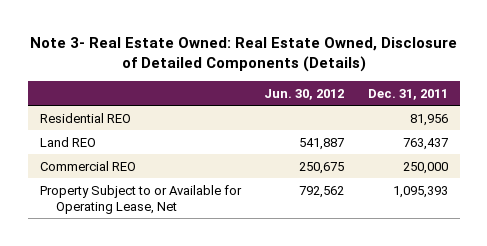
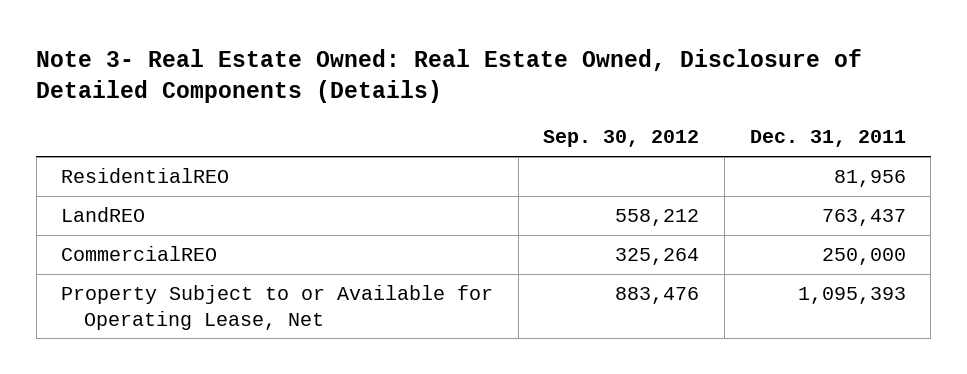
[264,88,345,100] Jun. 30, 2012 -> none
none -> [543,130,700,148] Sep. 30, 2012
[39,112,131,123] Residential REO -> [61,167,230,183] ResidentialREO
[39,136,96,147] Land REO -> [61,206,146,222] LandREO
[39,160,136,171] Commercial REO -> [61,245,218,261] CommercialREO

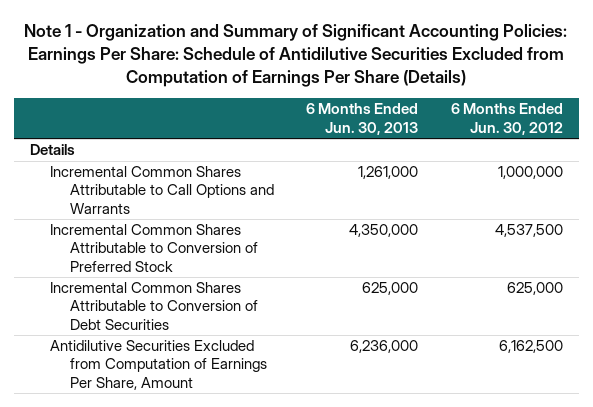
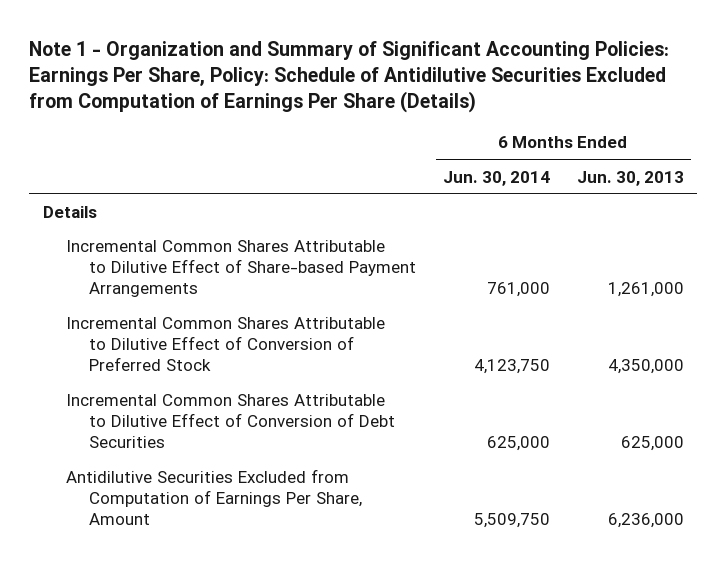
[24,23,568,88] Note 1 - Organization and Summary of Significant Accounting Policies: Earnings Per Share: Schedule of Antidilutive Securities Excluded from Computation of Earnings Per Share (Details) -> [29,40,670,114] Note 1 - Organization and Summary of Significant Accounting Policies: Earnings Per Share, Policy: Schedule of Antidilutive Securities Excluded from Computation of Earnings Per Share (Details)
[450,103,563,135] 6 Months Ended Jun. 30, 2012 -> none
none -> [442,170,550,186] Jun. 30, 2014
[49,166,274,214] Incremental Common Shares Attributable to Call Options and Warrants -> [65,240,416,298] Incremental Common Shares Attributable to Dilutive Effect of Share-based Payment Arrangements
[49,224,258,272] Incremental Common Shares Attributable to Conversion of Preferred Stock -> [65,317,385,372] Incremental Common Shares Attributable to Dilutive Effect of Conversion of Preferred Stock
[49,282,258,330] Incremental Common Shares Attributable to Conversion of Debt Securities -> [65,394,395,449] Incremental Common Shares Attributable to Dilutive Effect of Conversion of Debt Securities

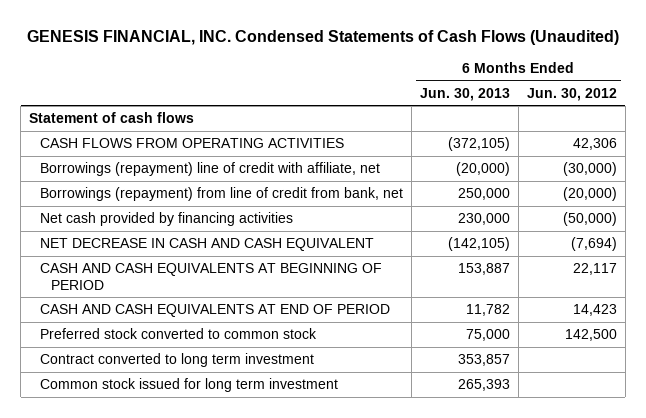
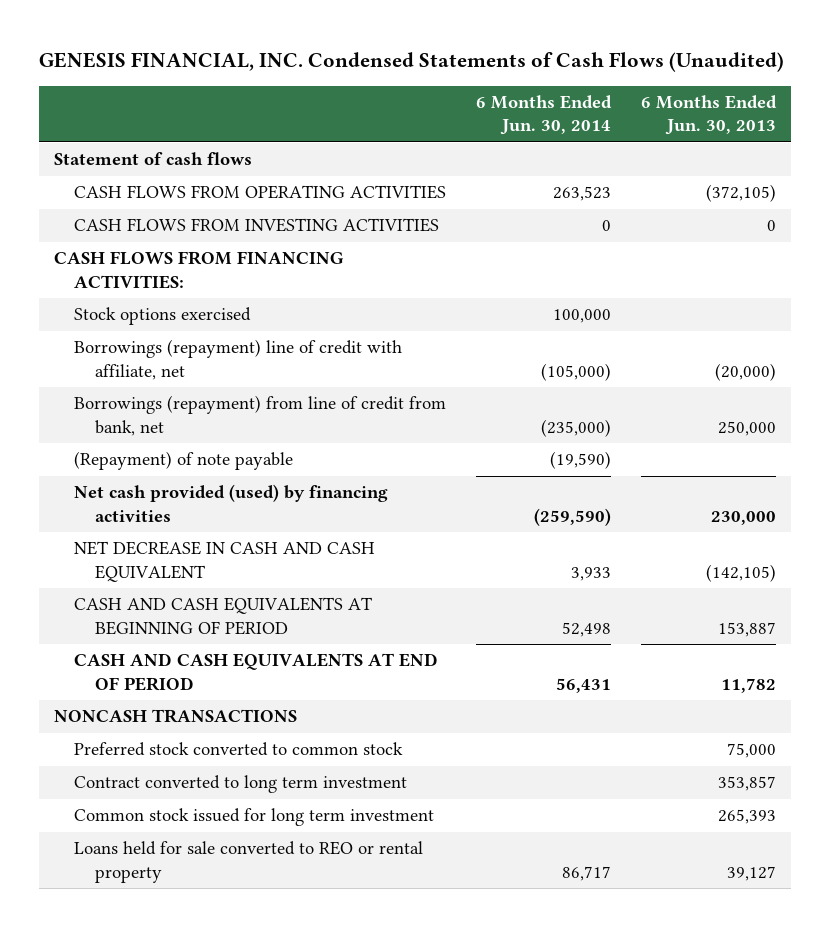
[526,87,617,101] Jun. 30, 2012 -> none
none -> [476,94,613,136] 6 Months Ended Jun. 30, 2014
none -> [74,218,440,233] CASH FLOWS FROM INVESTING ACTIVITIES
none -> [53,251,344,289] CASH FLOWS FROM FINANCING ACTIVITIES:
none -> [74,307,252,326] Stock options exercised
none -> [74,451,294,471] (Repayment) of note payable
[39,212,293,227] Net cash provided by financing activities -> [74,484,389,522] Net cash provided (used) by financing activities
none -> [53,709,297,724] NONCASH TRANSACTIONS
none -> [74,841,424,883] Loans held for sale converted to REO or rental property

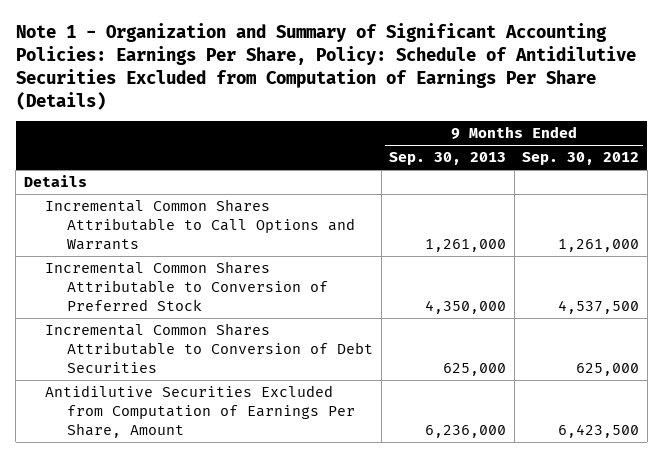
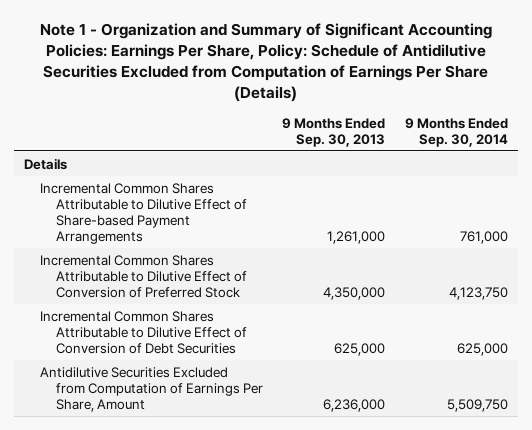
[522,152,640,166] Sep. 30, 2012 -> none
none -> [405,117,509,147] 9 Months Ended Sep. 30, 2014
[45,199,356,251] Incremental Common Shares Attributable to Call Options and Warrants -> [39,182,247,245] Incremental Common Shares Attributable to Dilutive Effect of Share-based Payment Arrangements
[45,261,329,312] Incremental Common Shares Attributable to Conversion of Preferred Stock -> [39,254,247,298] Incremental Common Shares Attributable to Dilutive Effect of Conversion of Preferred Stock
[45,323,374,374] Incremental Common Shares Attributable to Conversion of Debt Securities -> [39,310,247,354] Incremental Common Shares Attributable to Dilutive Effect of Conversion of Debt Securities

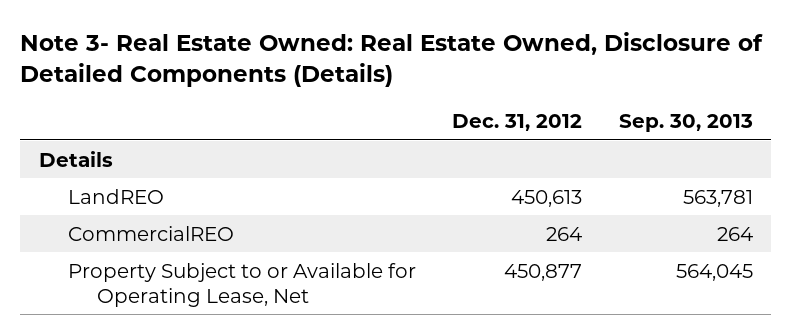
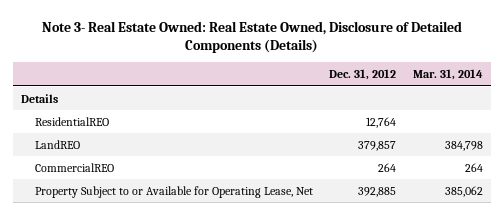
[618,113,753,132] Sep. 30, 2013 -> none
none -> [412,69,483,81] Mar. 31, 2014
none -> [35,116,110,126] ResidentialREO
[511,189,583,207] 450,613 -> [358,140,397,151] 379,857
[504,263,583,281] 450,877 -> [358,186,397,197] 392,885

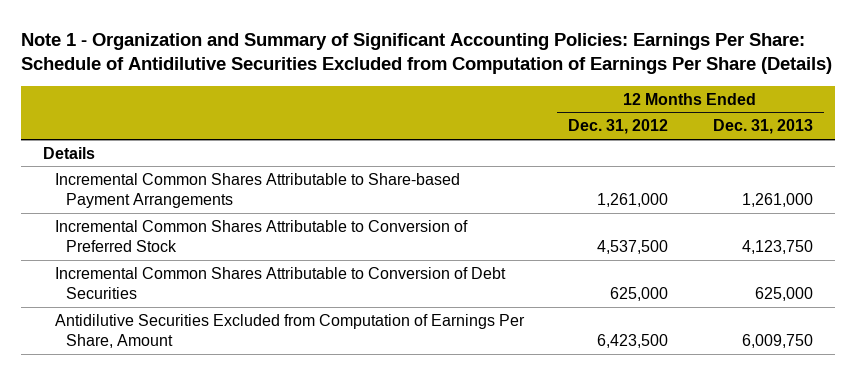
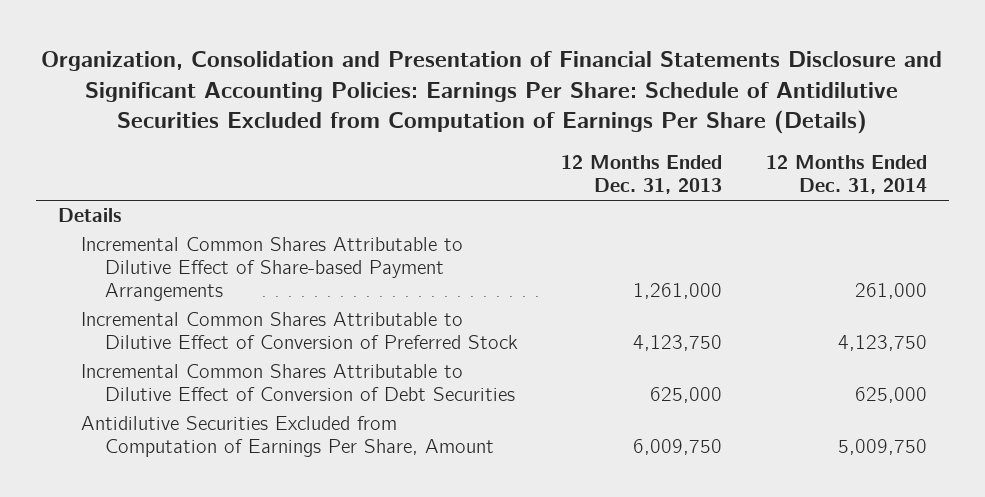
[20,32,832,75] Note 1 - Organization and Summary of Significant Accounting Policies: Earnings Per Share: Schedule of Antidilutive Securities Excluded from Computation of Earnings Per Share (Details) -> [41,50,943,135] Organization, Consolidation and Presentation of Financial Statements Disclosure and Significant Accounting Policies: Earnings Per Share: Schedule of Antidilutive Securities Excluded from Computation of Earnings Per Share (Details)
[568,119,669,135] Dec. 31, 2012 -> none
none -> [765,155,927,195] 12 Months Ended Dec. 31, 2014
[54,172,460,208] Incremental Common Shares Attributable to Share-based Payment Arrangements -> [81,237,464,302] Incremental Common Shares Attributable to Dilutive Effect of Share-based Payment Arrangements
[54,219,468,252] Incremental Common Shares Attributable to Conversion of Preferred Stock -> [81,312,518,350] Incremental Common Shares Attributable to Dilutive Effect of Conversion of Preferred Stock
[54,266,506,299] Incremental Common Shares Attributable to Conversion of Debt Securities -> [81,364,515,402] Incremental Common Shares Attributable to Dilutive Effect of Conversion of Debt Securities

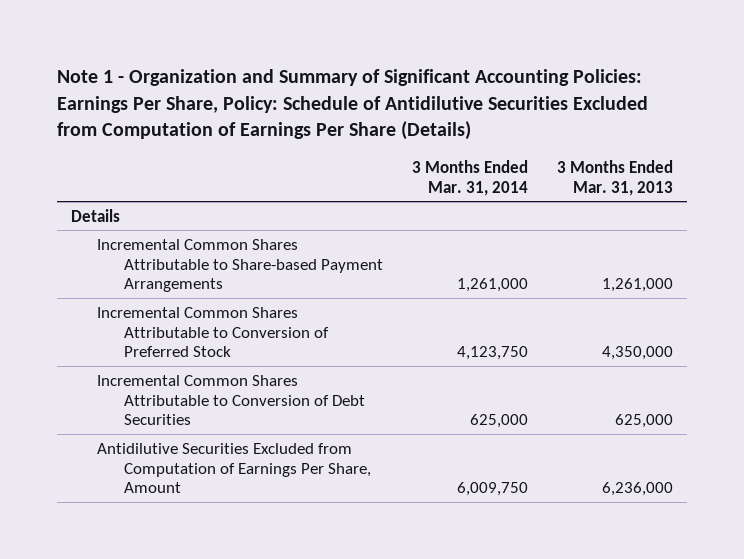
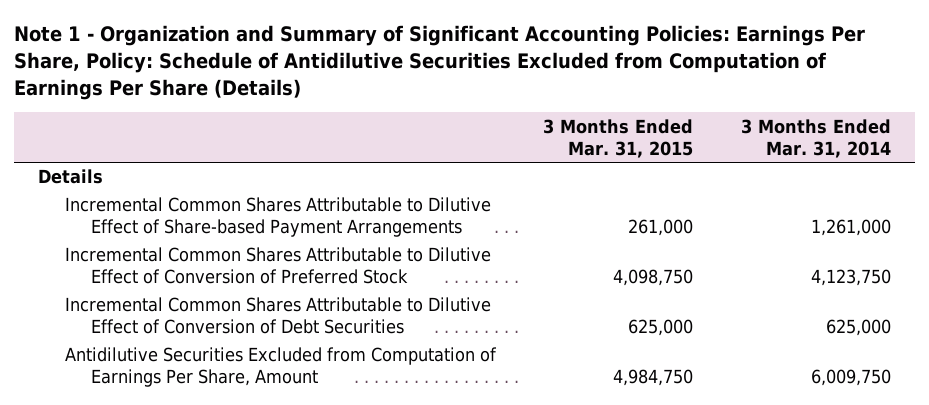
[556,159,673,196] 3 Months Ended Mar. 31, 2013 -> none
none -> [543,118,694,158] 3 Months Ended Mar. 31, 2015
[97,238,383,293] Incremental Common Shares Attributable to Share-based Payment Arrangements -> [64,197,491,238] Incremental Common Shares Attributable to Dilutive Effect of Share-based Payment Arrangements
[97,306,329,358] Incremental Common Shares Attributable to Conversion of Preferred Stock -> [64,247,491,285] Incremental Common Shares Attributable to Dilutive Effect of Conversion of Preferred Stock
[97,374,365,426] Incremental Common Shares Attributable to Conversion of Debt Securities -> [64,297,491,335] Incremental Common Shares Attributable to Dilutive Effect of Conversion of Debt Securities

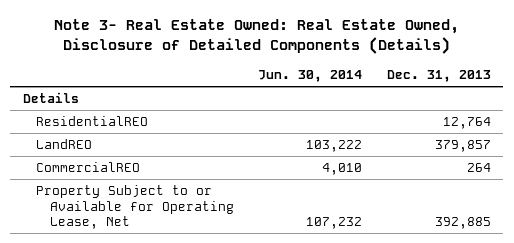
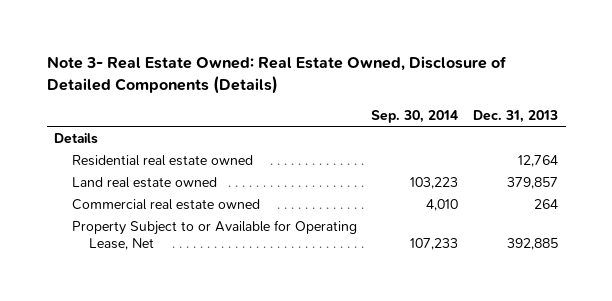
[258,70,363,83] Jun. 30, 2014 -> none
none -> [371,110,459,124] Sep. 30, 2014
[36,116,149,127] ResidentialREO -> [71,154,253,166] Residential real estate owned
[36,139,93,150] LandREO -> [71,176,217,188] Land real estate owned
[36,162,141,173] CommercialREO -> [71,198,260,210] Commercial real estate owned

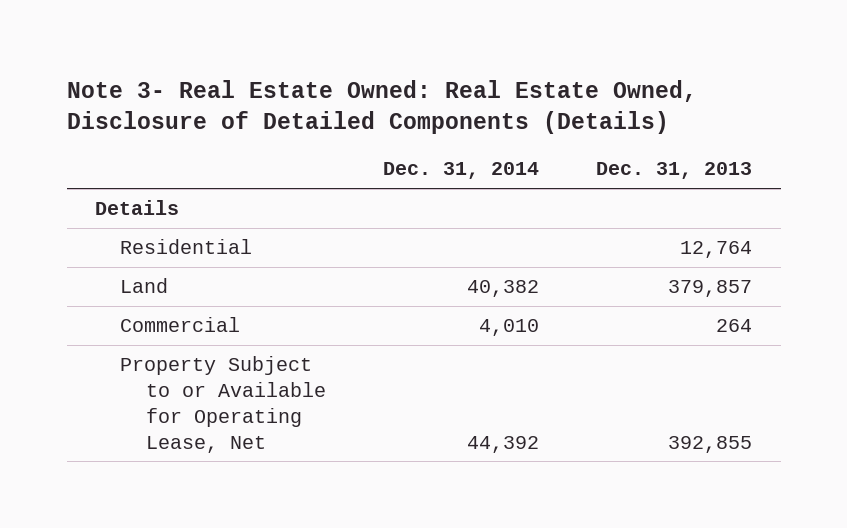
[371,110,459,124] Sep. 30, 2014 -> none
none -> [382,162,539,180] Dec. 31, 2014
[71,154,253,166] Residential real estate owned -> [120,239,253,255] Residential
[71,176,217,188] Land real estate owned -> [120,278,169,294] Land
[71,198,260,210] Commercial real estate owned -> [120,317,241,333] Commercial
[507,238,559,251] 392,885 -> [668,435,753,453] 392,855

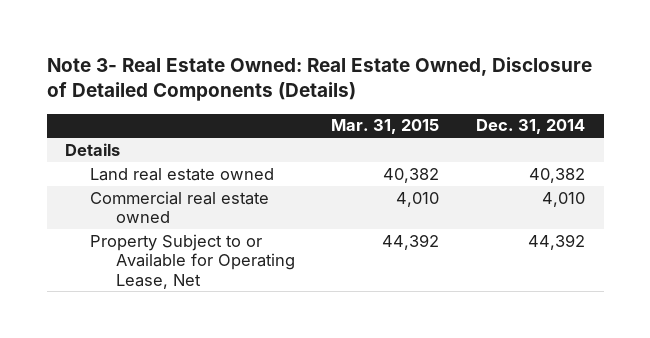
[596,162,753,180] Dec. 31, 2013 -> none
none -> [331,119,440,135] Mar. 31, 2015
[120,239,253,255] Residential -> none
[120,278,169,294] Land -> [90,167,275,181] Land real estate owned
[120,317,241,333] Commercial -> [90,190,270,224] Commercial real estate owned

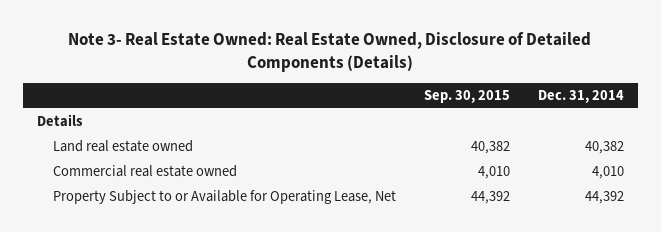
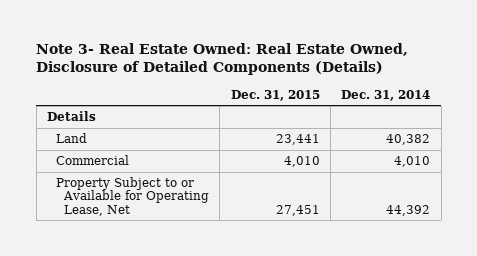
[424,90,511,104] Sep. 30, 2015 -> none
none -> [230,89,320,101] Dec. 31, 2015
[53,140,194,153] Land real estate owned -> [55,133,87,144] Land
[53,165,238,178] Commercial real estate owned -> [55,155,129,166] Commercial

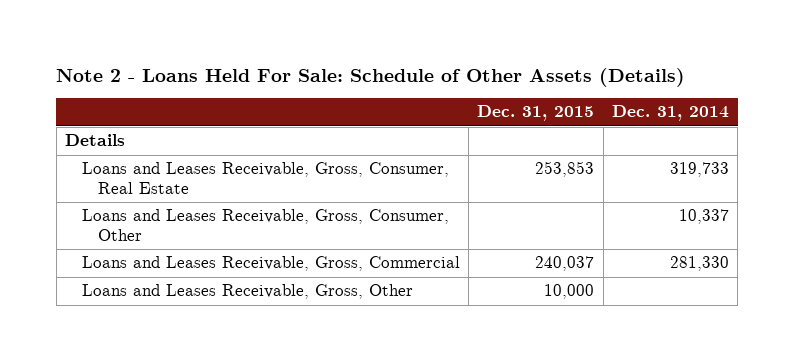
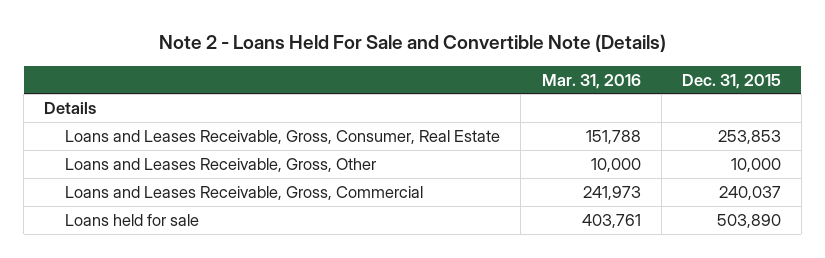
[56,67,686,87] Note 2 - Loans Held For Sale: Schedule of Other Assets (Details) -> [158,34,666,53] Note 2 - Loans Held For Sale and Convertible Note (Details)
[611,105,729,122] Dec. 31, 2014 -> none
none -> [541,73,641,89] Mar. 31, 2016
[81,209,449,241] Loans and Leases Receivable, Gross, Consumer, Other -> none
[81,256,460,272] Loans and Leases Receivable, Gross, Commercial -> [65,185,424,200] Loans and Leases Receivable, Gross, Commercial
none -> [65,213,200,226] Loans held for sale

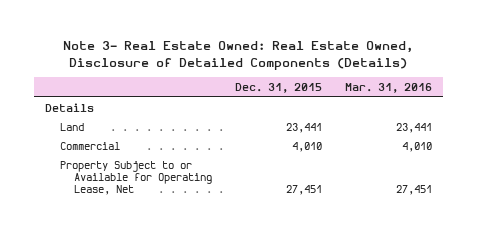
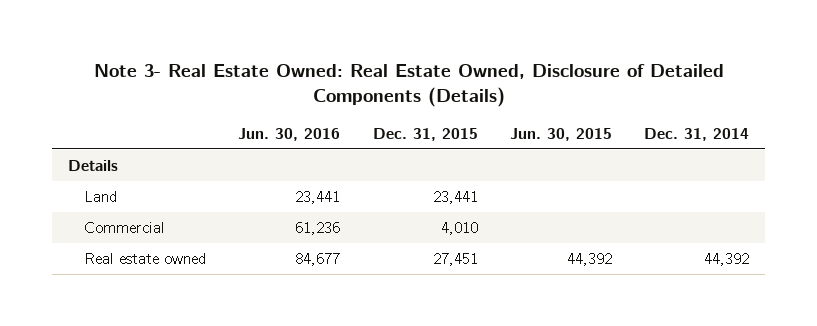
[344,82,432,93] Mar. 31, 2016 -> none
none -> [238,128,341,142] Jun. 30, 2016
none -> [509,128,612,142] Jun. 30, 2015
none -> [644,128,750,142] Dec. 31, 2014
[59,160,213,196] Property Subject to or Available for Operating Lease, Net -> [84,253,207,265] Real estate owned

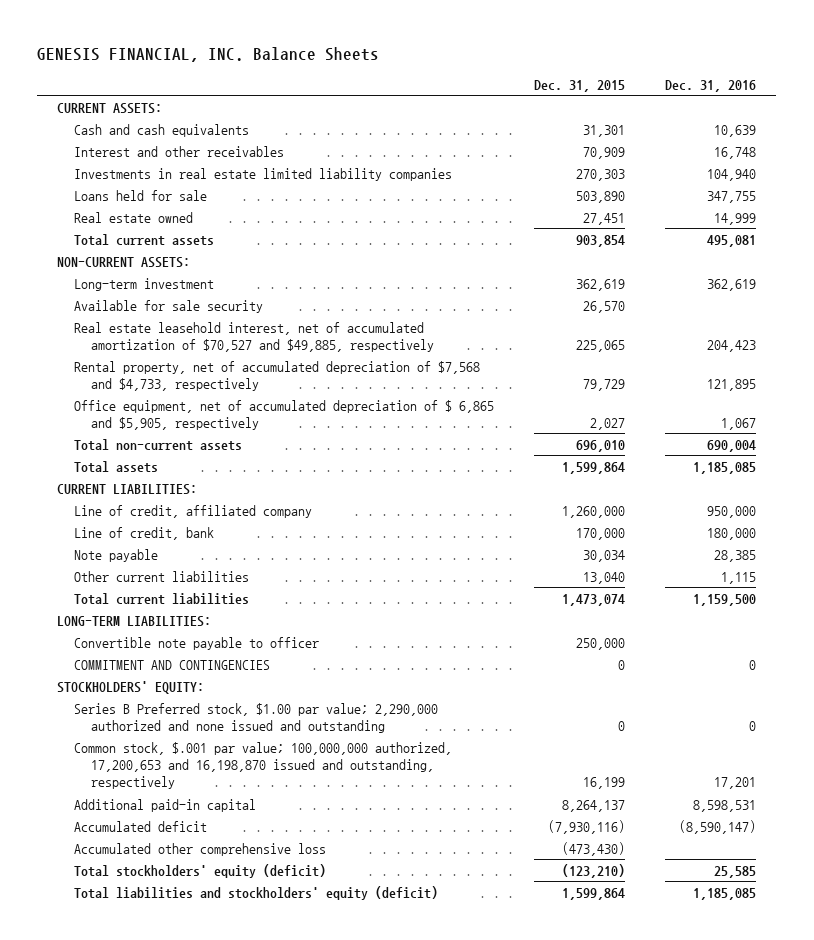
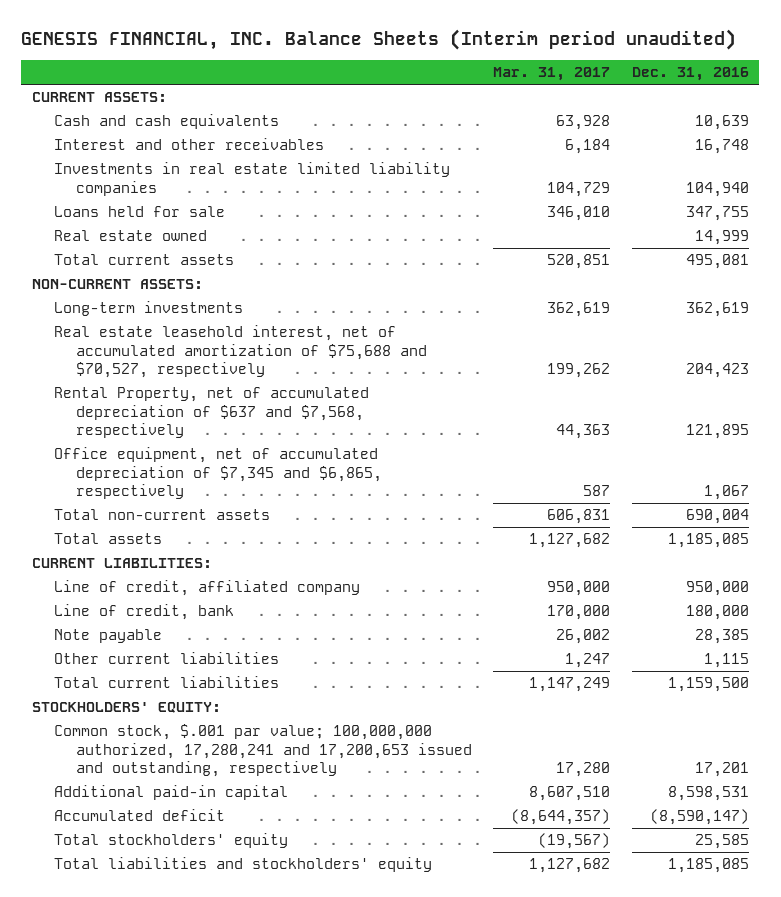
[37,47,380,63] GENESIS FINANCIAL, INC. Balance Sheets -> [21,28,737,50] GENESIS FINANCIAL, INC. Balance Sheets (Interim period unaudited)
[534,79,626,92] Dec. 31, 2015 -> none
none -> [493,67,611,82] Mar. 31, 2017
[74,299,264,313] Available for sale security -> none
[74,277,215,291] Long-term investment -> [53,301,243,317] Long-term investments
[74,321,435,352] Real estate leasehold interest, net of accumulated amortization of $70,527 and $49,885, respectively -> [53,325,427,379] Real estate leasehold interest, net of accumulated amortization of $75,688 and $70,527, respectively
[74,360,481,391] Rental property, net of accumulated depreciation of $7,568 and $4,733, respectively -> [53,387,369,439] Rental Property, net of accumulated depreciation of $637 and $7,568, respectively
[74,399,495,430] Office equipment, net of accumulated depreciation of $ 6,865 and $5,905, respectively -> [53,447,382,500] Office equipment, net of accumulated depreciation of $7,345 and $6,865, respectively
[57,615,212,627] LONG-TERM LIABILITIES: -> none
[74,636,320,650] Convertible note payable to officer -> none
[74,659,271,670] COMMITMENT AND CONTINGENCIES -> none
[74,702,439,733] Series B Preferred stock, $1.00 par value; 2,290,000 authorized and none issued and outstanding -> none
[74,741,453,790] Common stock, $.001 par value; 100,000,000 authorized, 17,200,653 and 16,198,870 issued and outstanding, respectively -> [53,724,472,778] Common stock, $.001 par value; 100,000,000 authorized, 17,280,241 and 17,200,653 issued and outstanding, respectively
[74,842,327,856] Accumulated other comprehensive loss -> none
[74,863,327,878] Total stockholders' equity (deficit) -> [53,833,288,849] Total stockholders' equity
[74,885,439,900] Total liabilities and stockholders' equity (deficit) -> [53,857,432,873] Total liabilities and stockholders' equity

